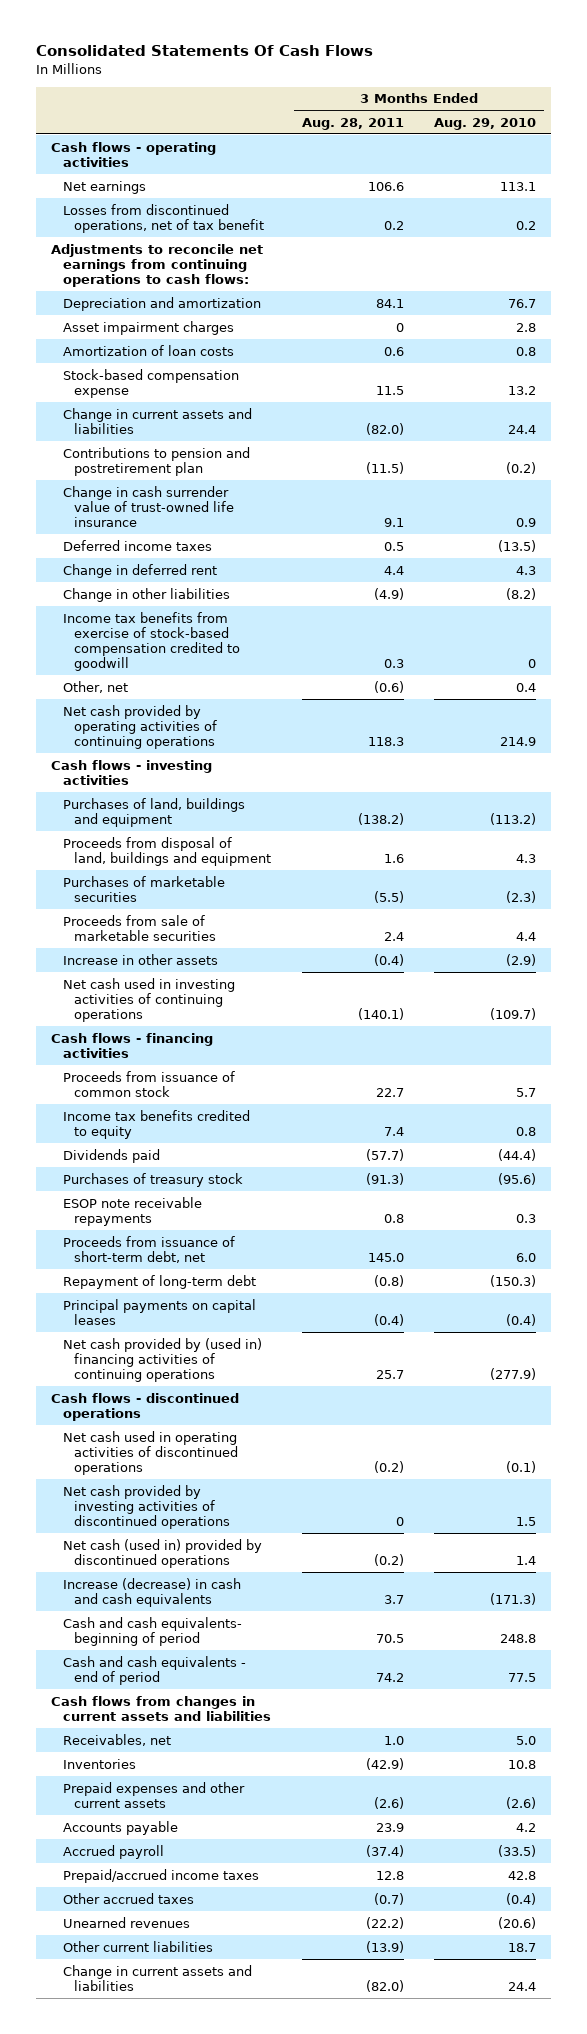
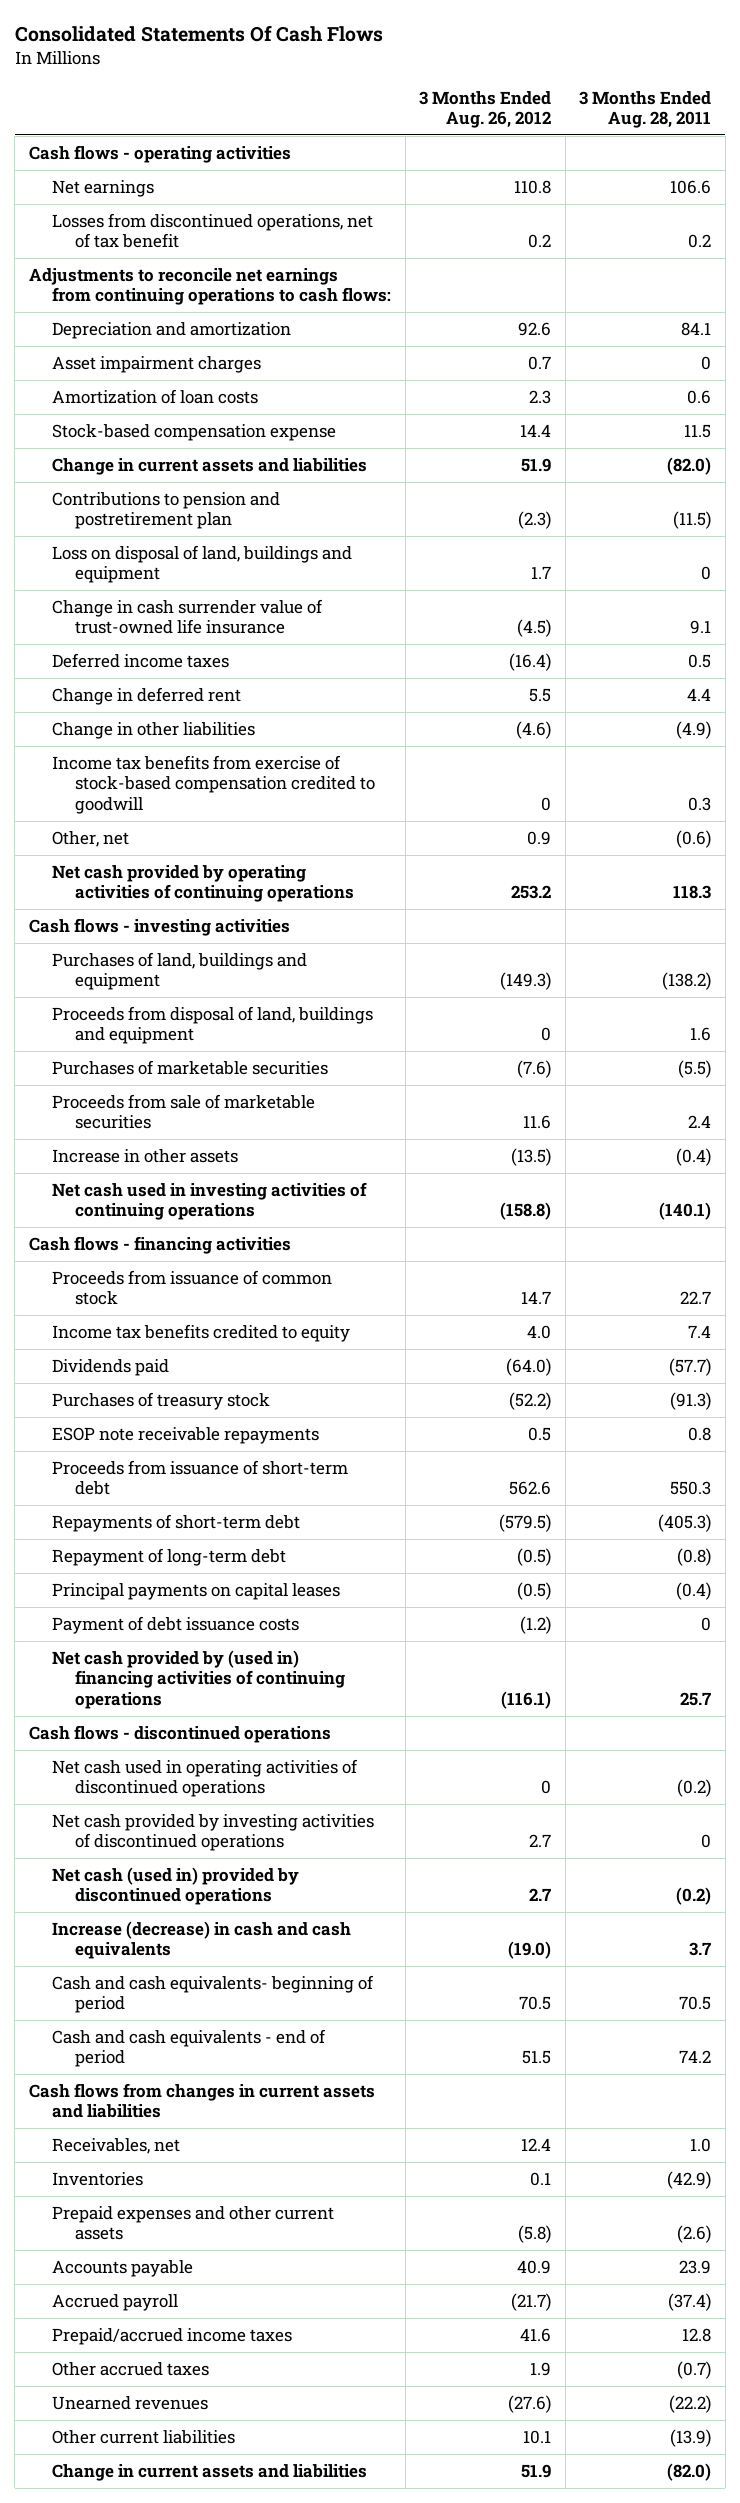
[434,117,537,130] Aug. 29, 2010 -> none
none -> [419,90,552,129] 3 Months Ended Aug. 26, 2012
none -> [52,544,353,584] Loss on disposal of land, buildings and equipment
[62,1235,235,1263] Proceeds from issuance of short-term debt, net -> [52,1459,349,1496] Proceeds from issuance of short-term debt
[367,1252,404,1262] 145.0 -> [670,1481,712,1496] 550.3
none -> [52,1513,301,1532] Repayments of short-term debt
none -> [52,1615,300,1634] Payment of debt issuance costs

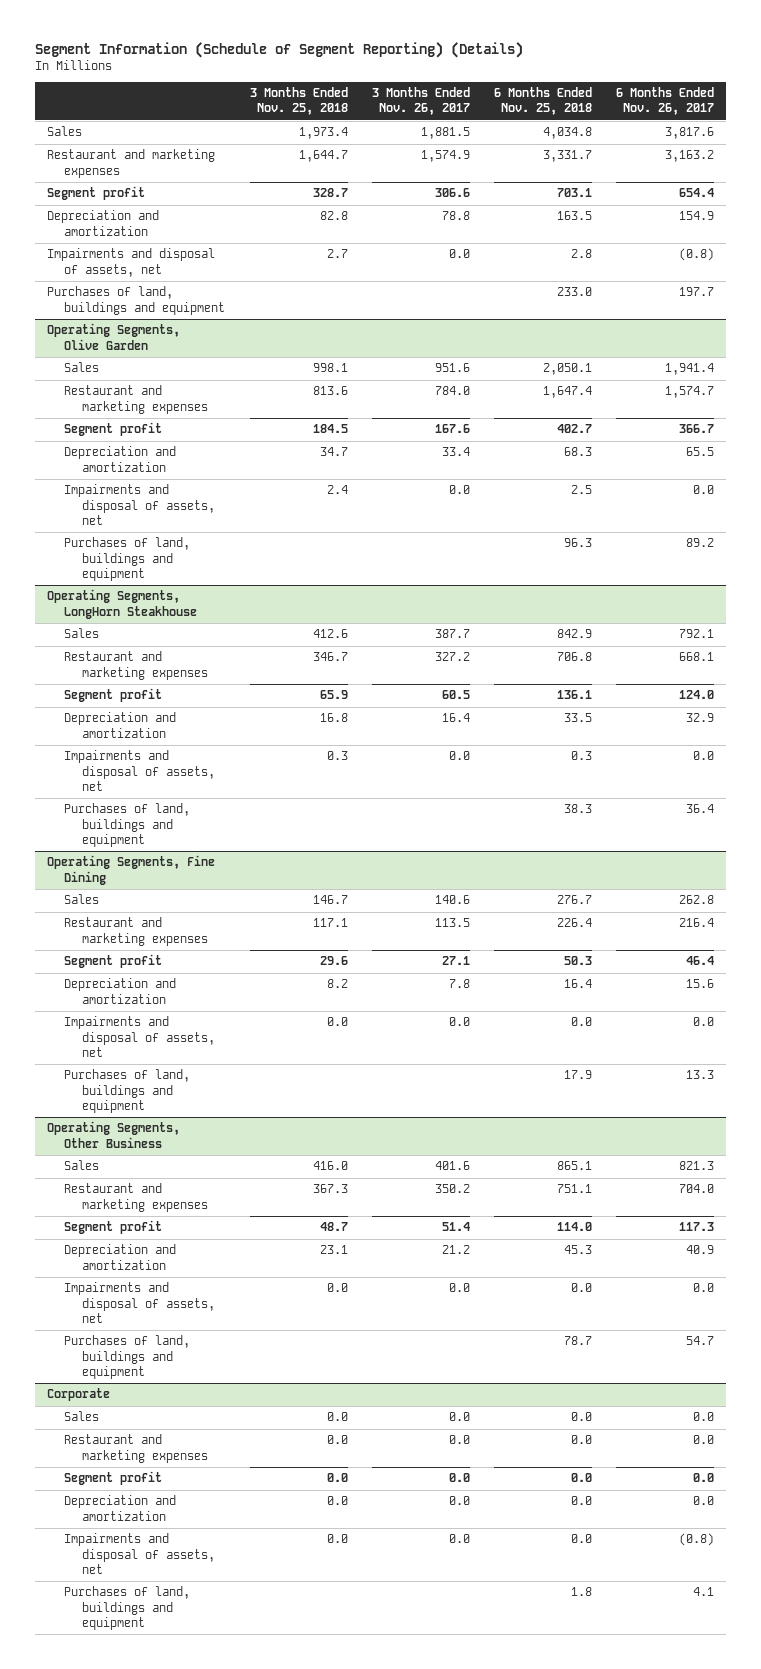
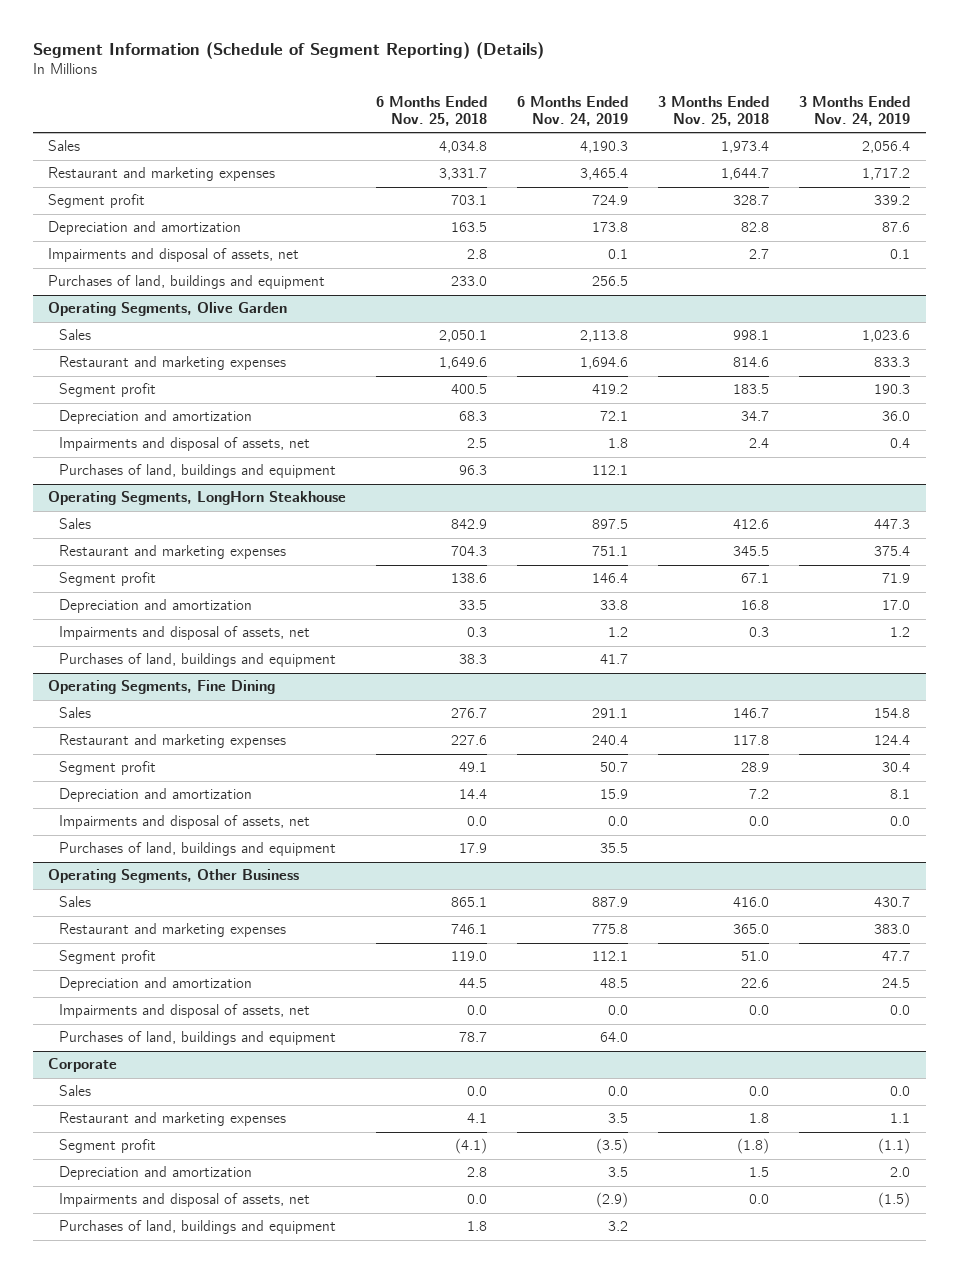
[371,87,470,116] 3 Months Ended Nov. 26, 2017 -> none
[615,87,714,116] 6 Months Ended Nov. 26, 2017 -> none
none -> [517,96,629,126] 6 Months Ended Nov. 24, 2019
none -> [799,96,911,126] 3 Months Ended Nov. 24, 2019
[312,386,348,396] 813.6 -> [733,357,770,368] 814.6
[542,386,592,399] 1,647.4 -> [438,357,487,370] 1,649.6
[312,424,348,434] 184.5 -> [733,384,770,395] 183.5
[556,424,592,434] 402.7 -> [450,384,487,395] 400.5
[312,652,348,662] 346.7 -> [733,546,770,557] 345.5
[556,652,592,662] 706.8 -> [450,546,487,557] 704.3
[319,690,348,700] 65.9 -> [741,573,770,584] 67.1
[556,690,592,700] 136.1 -> [450,573,487,584] 138.6
[312,918,348,928] 117.1 -> [733,735,770,746] 117.8
[556,918,592,928] 226.4 -> [450,735,487,746] 227.6
[319,956,348,966] 29.6 -> [741,762,770,773] 28.9
[563,956,592,966] 50.3 -> [458,762,487,773] 49.1
[326,979,348,989] 8.2 -> [749,789,770,800] 7.2
[563,979,592,989] 16.4 -> [458,789,487,800] 14.4
[312,1184,348,1194] 367.3 -> [733,924,770,935] 365.0
[556,1184,592,1194] 751.1 -> [450,924,487,935] 746.1
[319,1222,348,1232] 48.7 -> [741,951,770,962] 51.0
[556,1222,592,1232] 114.0 -> [450,951,487,962] 119.0
[319,1245,348,1255] 23.1 -> [741,978,770,989] 22.6
[563,1245,592,1255] 45.3 -> [458,978,487,989] 44.5
[326,1435,348,1445] 0.0 -> [749,1113,770,1124] 1.8
[570,1435,592,1445] 0.0 -> [466,1113,487,1124] 4.1
[326,1473,348,1483] 0.0 -> [737,1138,770,1155] (1.8)
[570,1473,592,1483] 0.0 -> [454,1138,487,1155] (4.1)
[326,1496,348,1506] 0.0 -> [749,1167,770,1178] 1.5
[570,1496,592,1506] 0.0 -> [466,1167,487,1178] 2.8

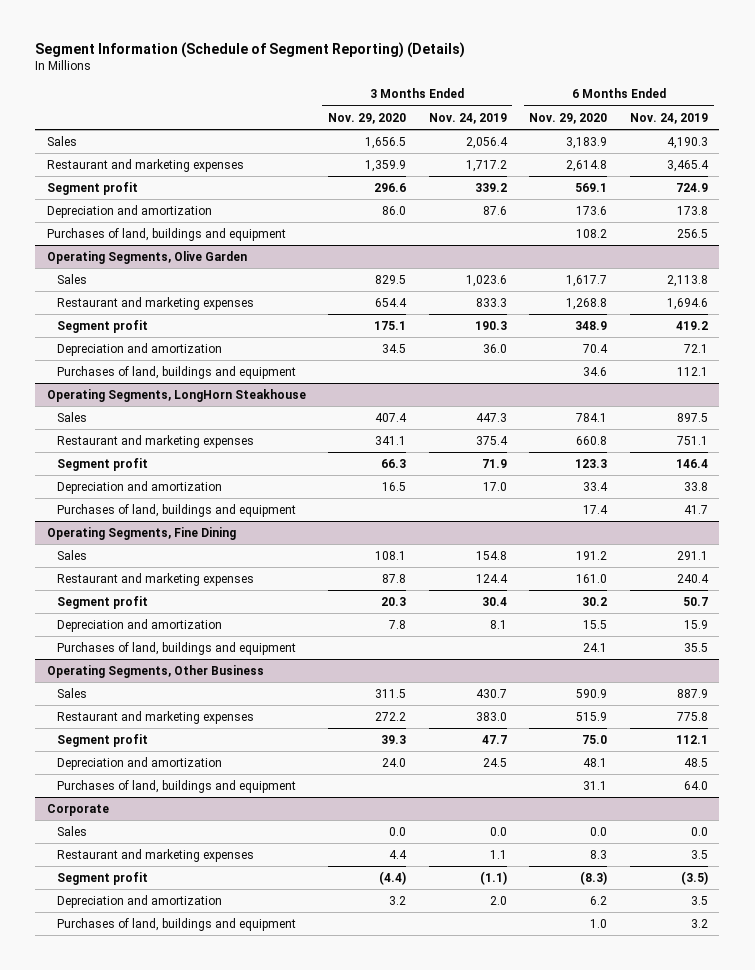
[375,96,487,126] 6 Months Ended Nov. 25, 2018 -> none
[658,96,770,126] 3 Months Ended Nov. 25, 2018 -> none
none -> [328,112,407,124] Nov. 29, 2020
none -> [529,112,608,124] Nov. 29, 2020
[47,248,299,263] Impairments and disposal of assets, net -> none
[59,437,311,452] Impairments and disposal of assets, net -> none
[59,626,311,641] Impairments and disposal of assets, net -> none
[59,815,311,830] Impairments and disposal of assets, net -> none
[59,1004,311,1019] Impairments and disposal of assets, net -> none
[59,1193,311,1208] Impairments and disposal of assets, net -> none

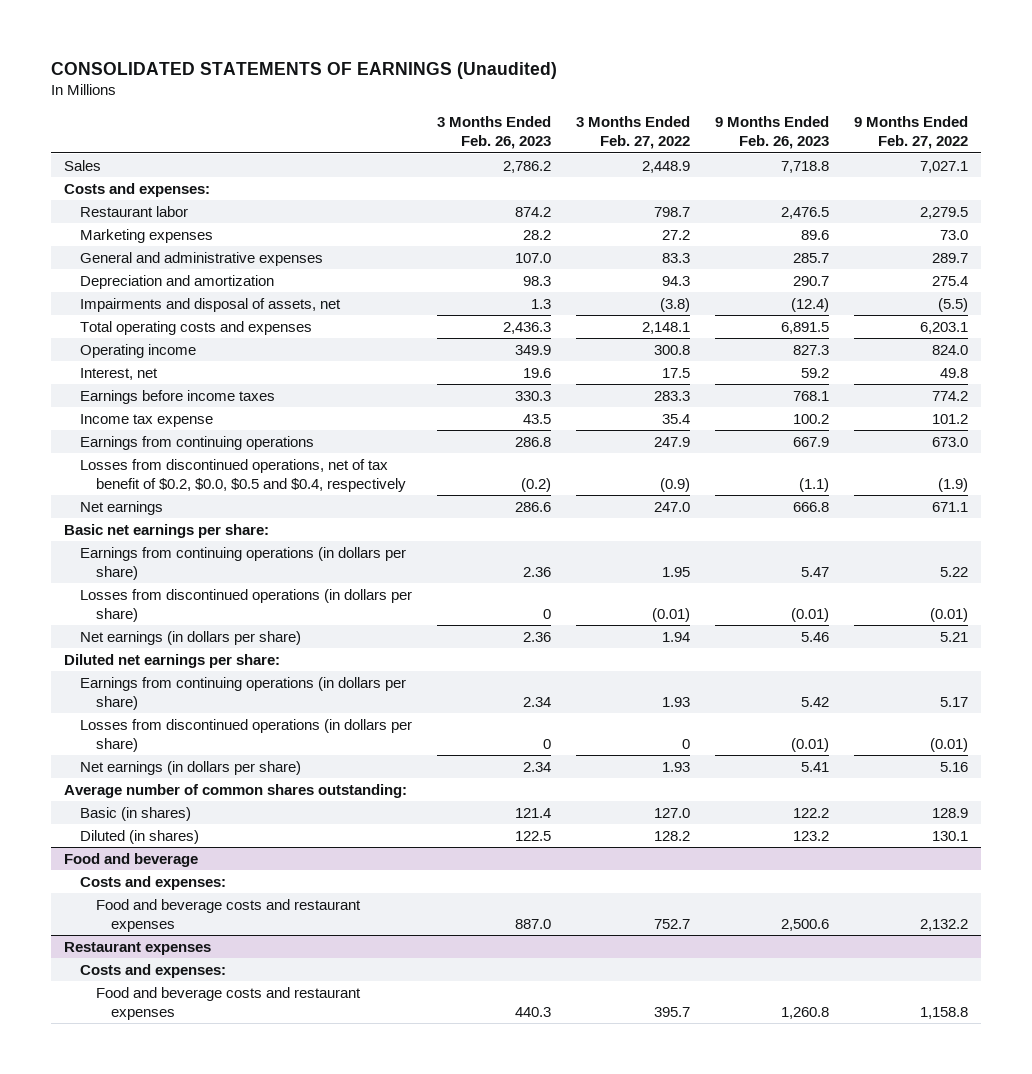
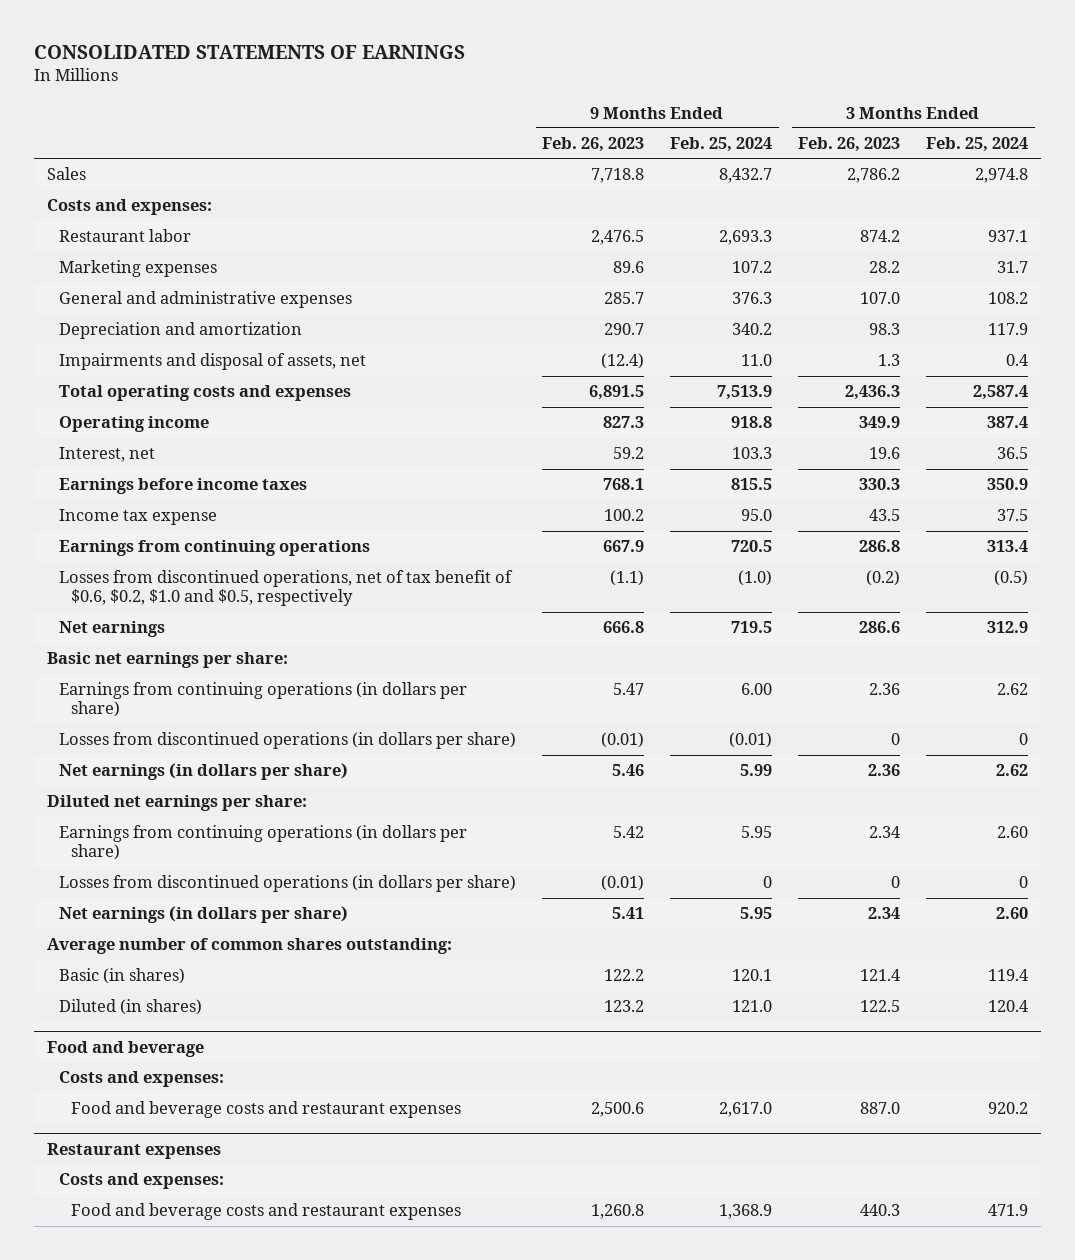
[51,61,558,79] CONSOLIDATED STATEMENTS OF EARNINGS (Unaudited) -> [33,44,465,59] CONSOLIDATED STATEMENTS OF EARNINGS
[575,116,690,150] 3 Months Ended Feb. 27, 2022 -> none
[854,116,969,150] 9 Months Ended Feb. 27, 2022 -> none
none -> [670,137,773,153] Feb. 25, 2024
none -> [926,137,1029,153] Feb. 25, 2024
[79,458,406,492] Losses from discontinued operations, net of tax benefit of $0.2, $0.0, $0.5 and $0.4, respectively -> [58,570,513,607] Losses from discontinued operations, net of tax benefit of $0.6, $0.2, $1.0 and $0.5, respectively

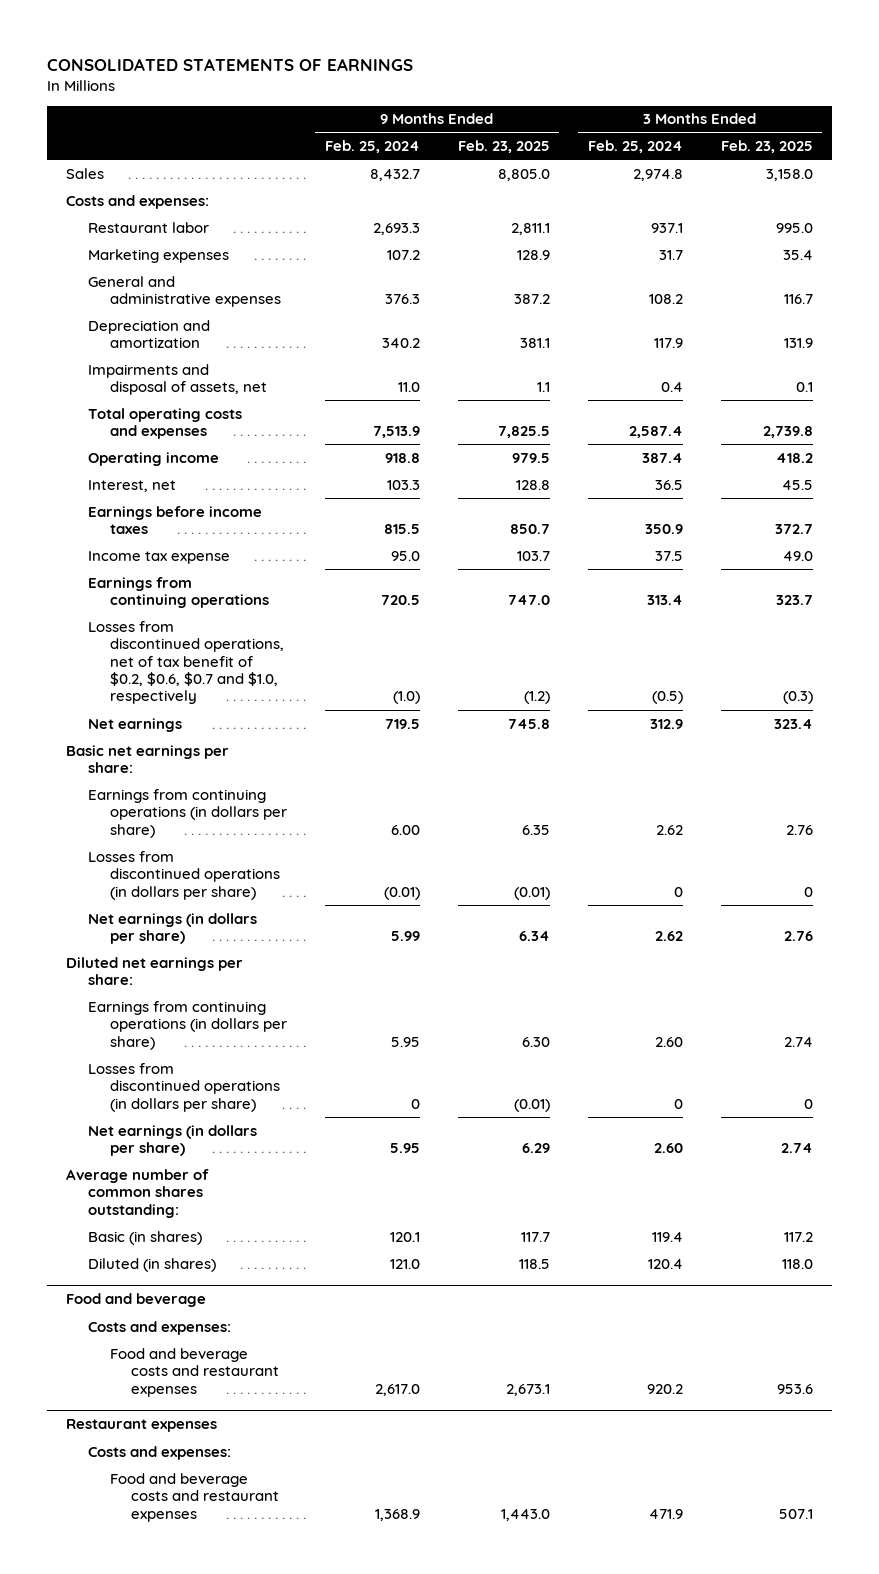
[542,137,645,153] Feb. 26, 2023 -> none
[798,137,901,153] Feb. 26, 2023 -> none
none -> [457,140,550,154] Feb. 23, 2025
none -> [720,140,813,154] Feb. 23, 2025
[58,570,513,607] Losses from discontinued operations, net of tax benefit of $0.6, $0.2, $1.0 and $0.5, respectively -> [88,620,284,705] Losses from discontinued operations, net of tax benefit of $0.2, $0.6, $0.7 and $1.0, respectively

